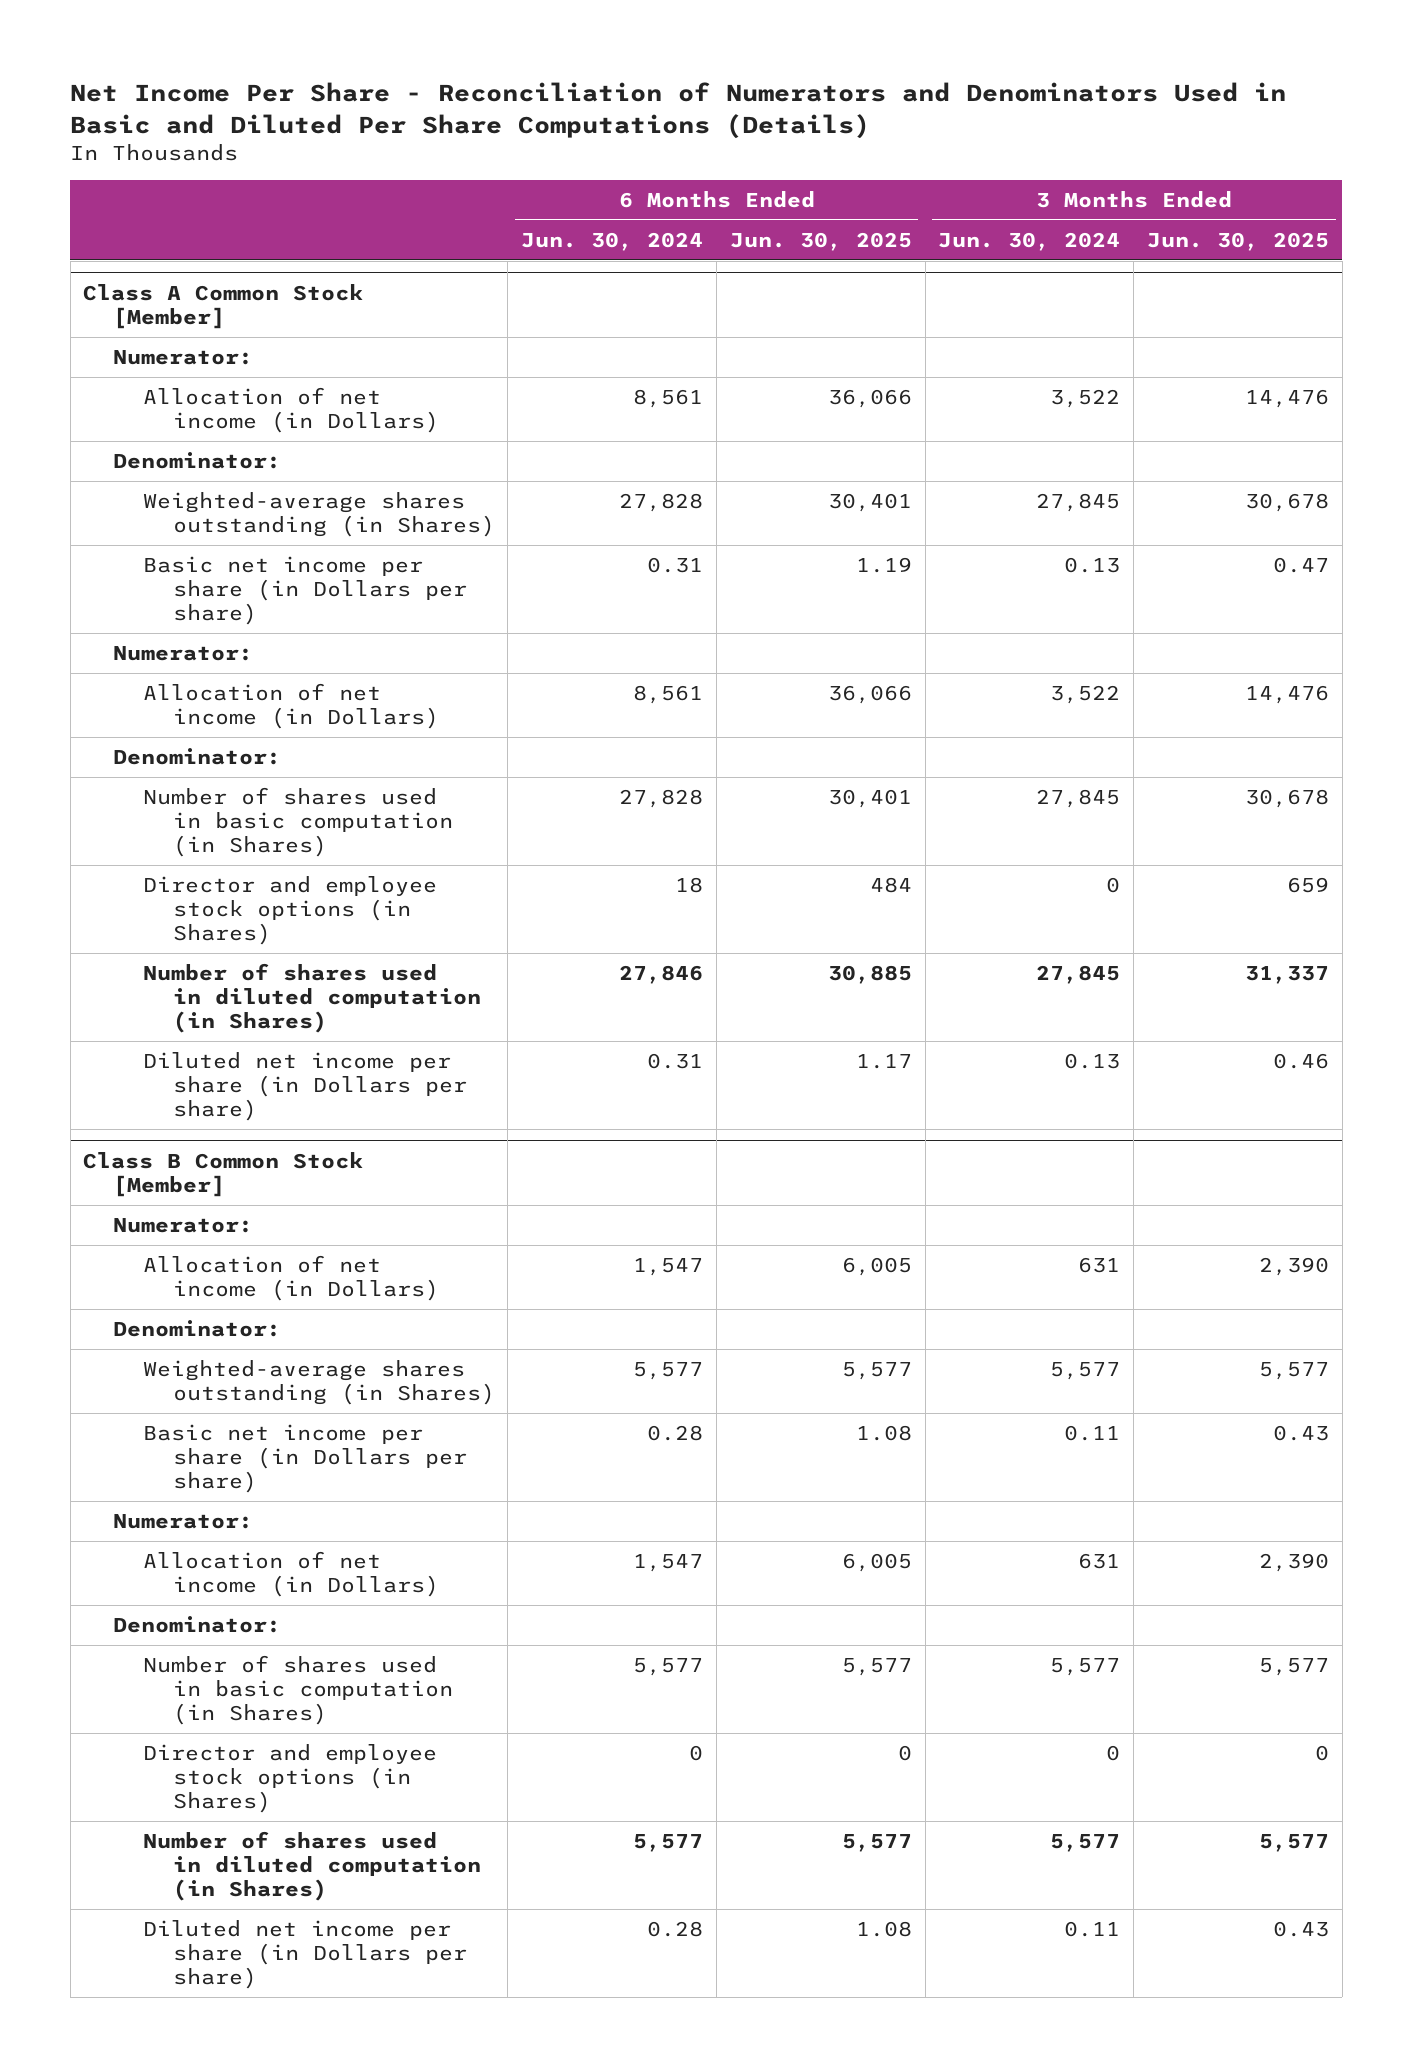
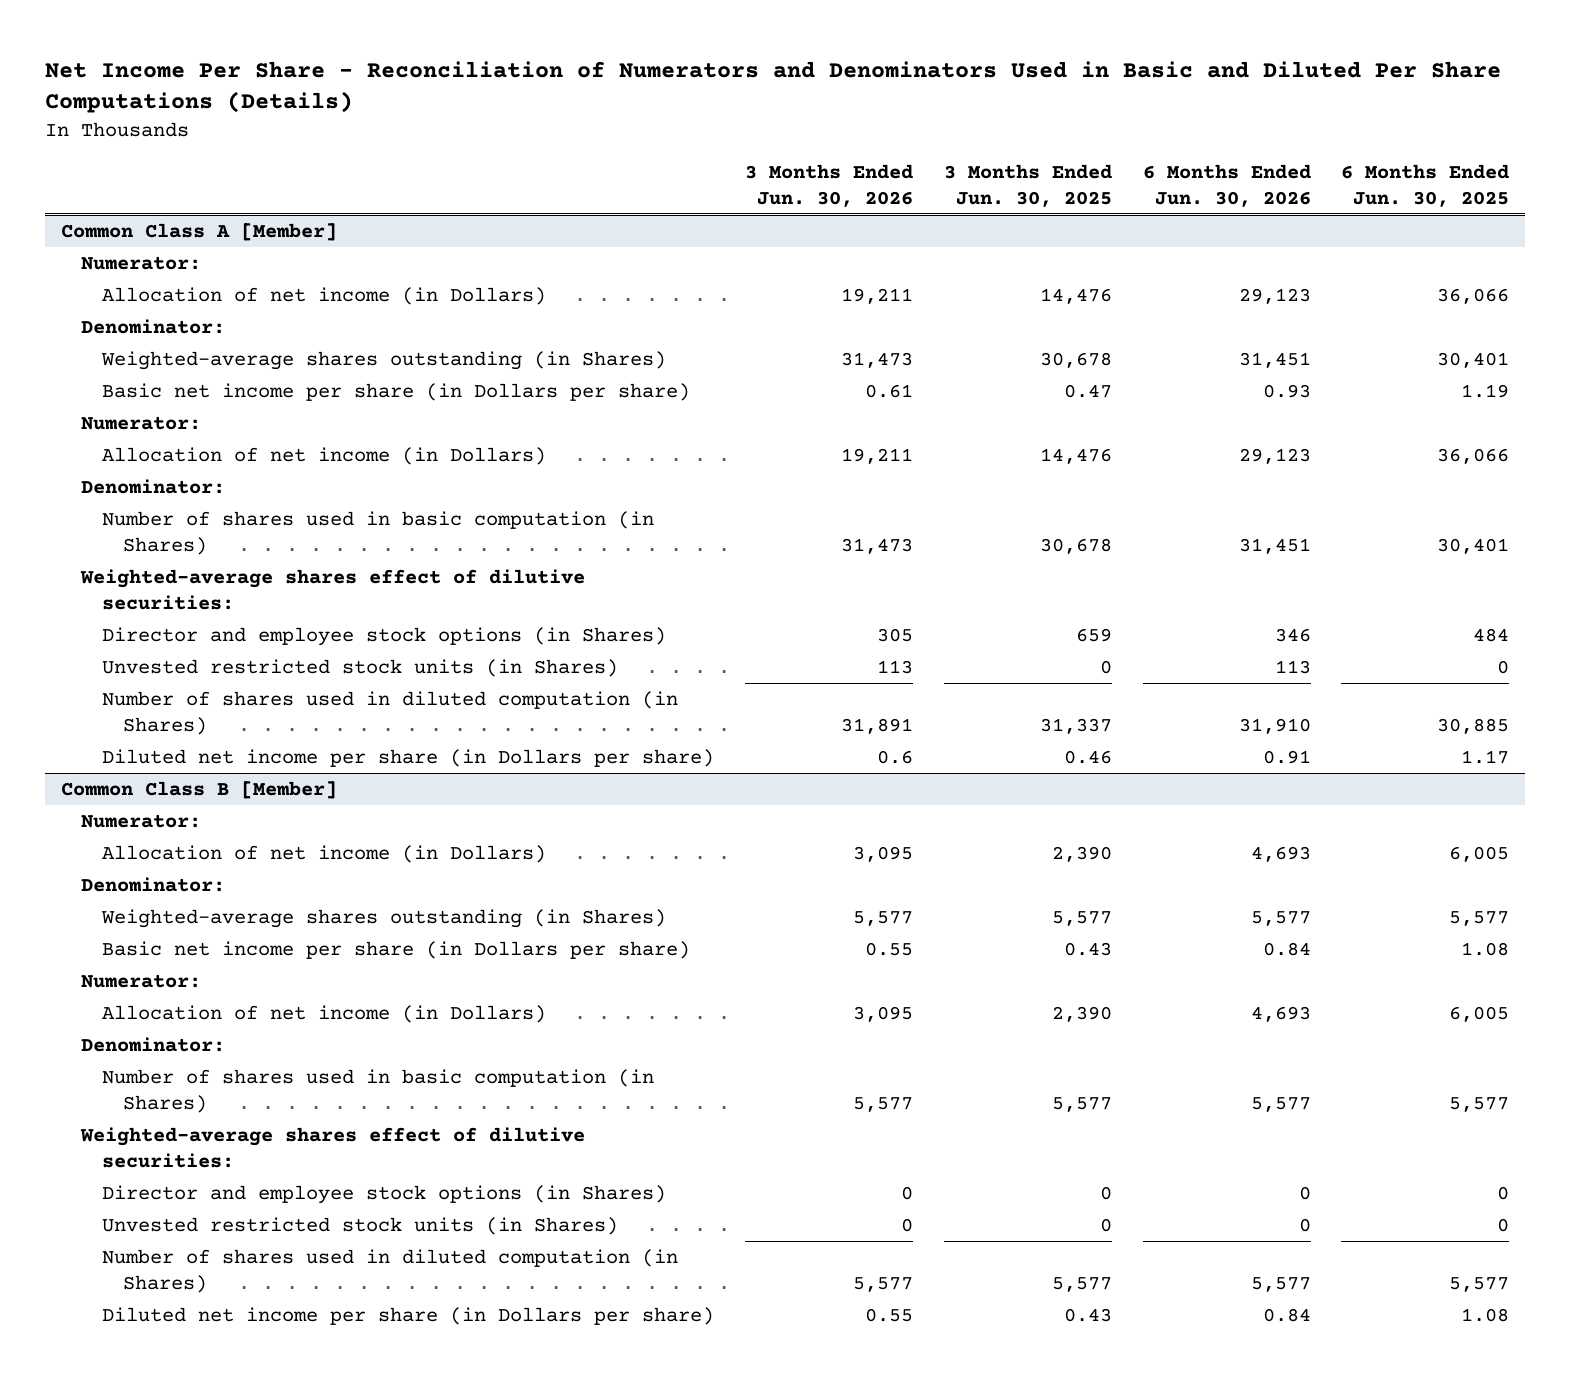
[521,231,704,251] Jun. 30, 2024 -> none
[938,231,1121,251] Jun. 30, 2024 -> none
none -> [745,163,914,207] 3 Months Ended Jun. 30, 2026
none -> [1142,163,1311,207] 6 Months Ended Jun. 30, 2026
[83,283,364,329] Class A Common Stock [Member] -> [60,222,337,241] Common Class A [Member]
none -> [80,568,586,611] Weighted-average shares effect of dilutive securities:
none -> [102,658,619,677] Unvested restricted stock units (in Shares)
[83,1151,364,1197] Class B Common Stock [Member] -> [60,780,337,799] Common Class B [Member]
none -> [80,1126,586,1169] Weighted-average shares effect of dilutive securities:
none -> [102,1216,619,1235] Unvested restricted stock units (in Shares)

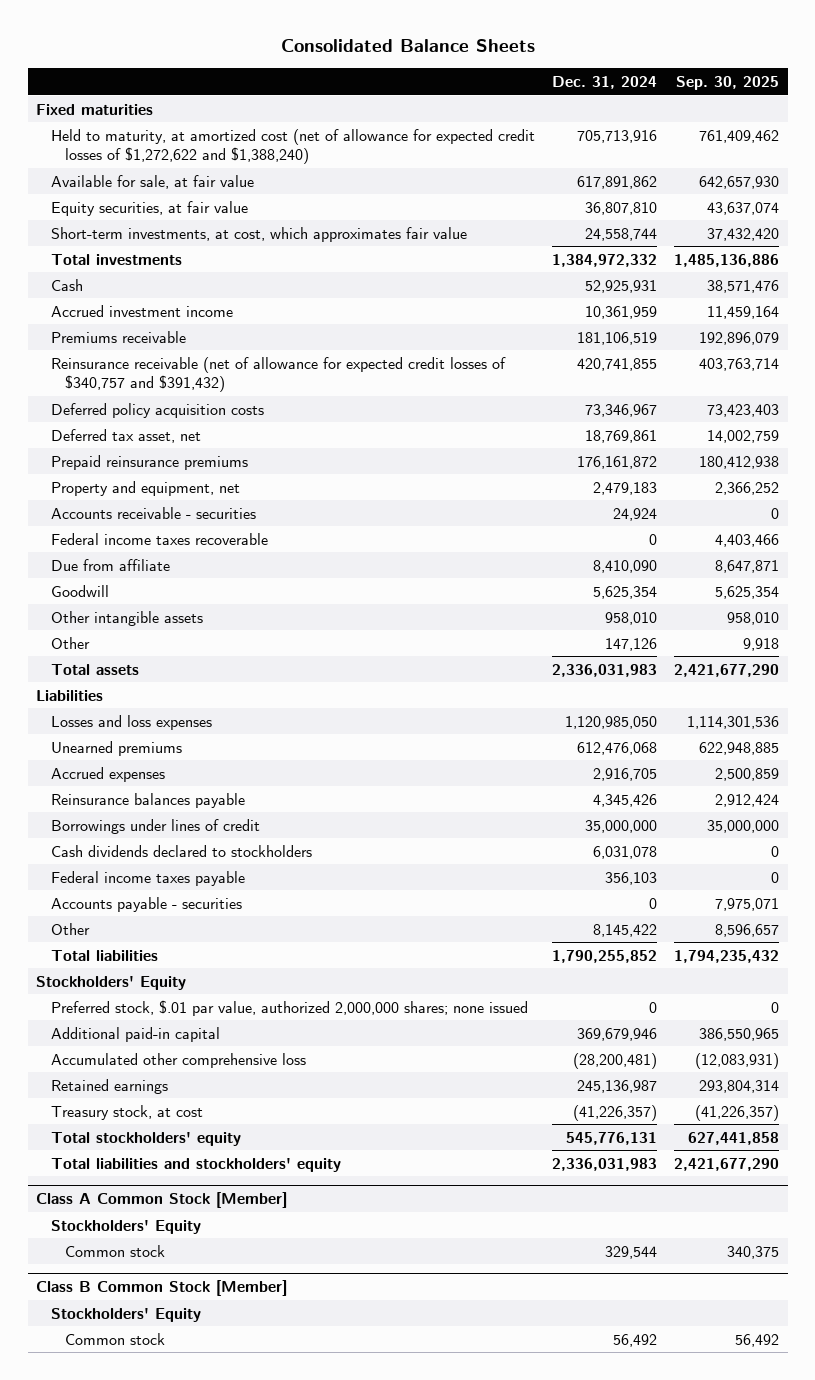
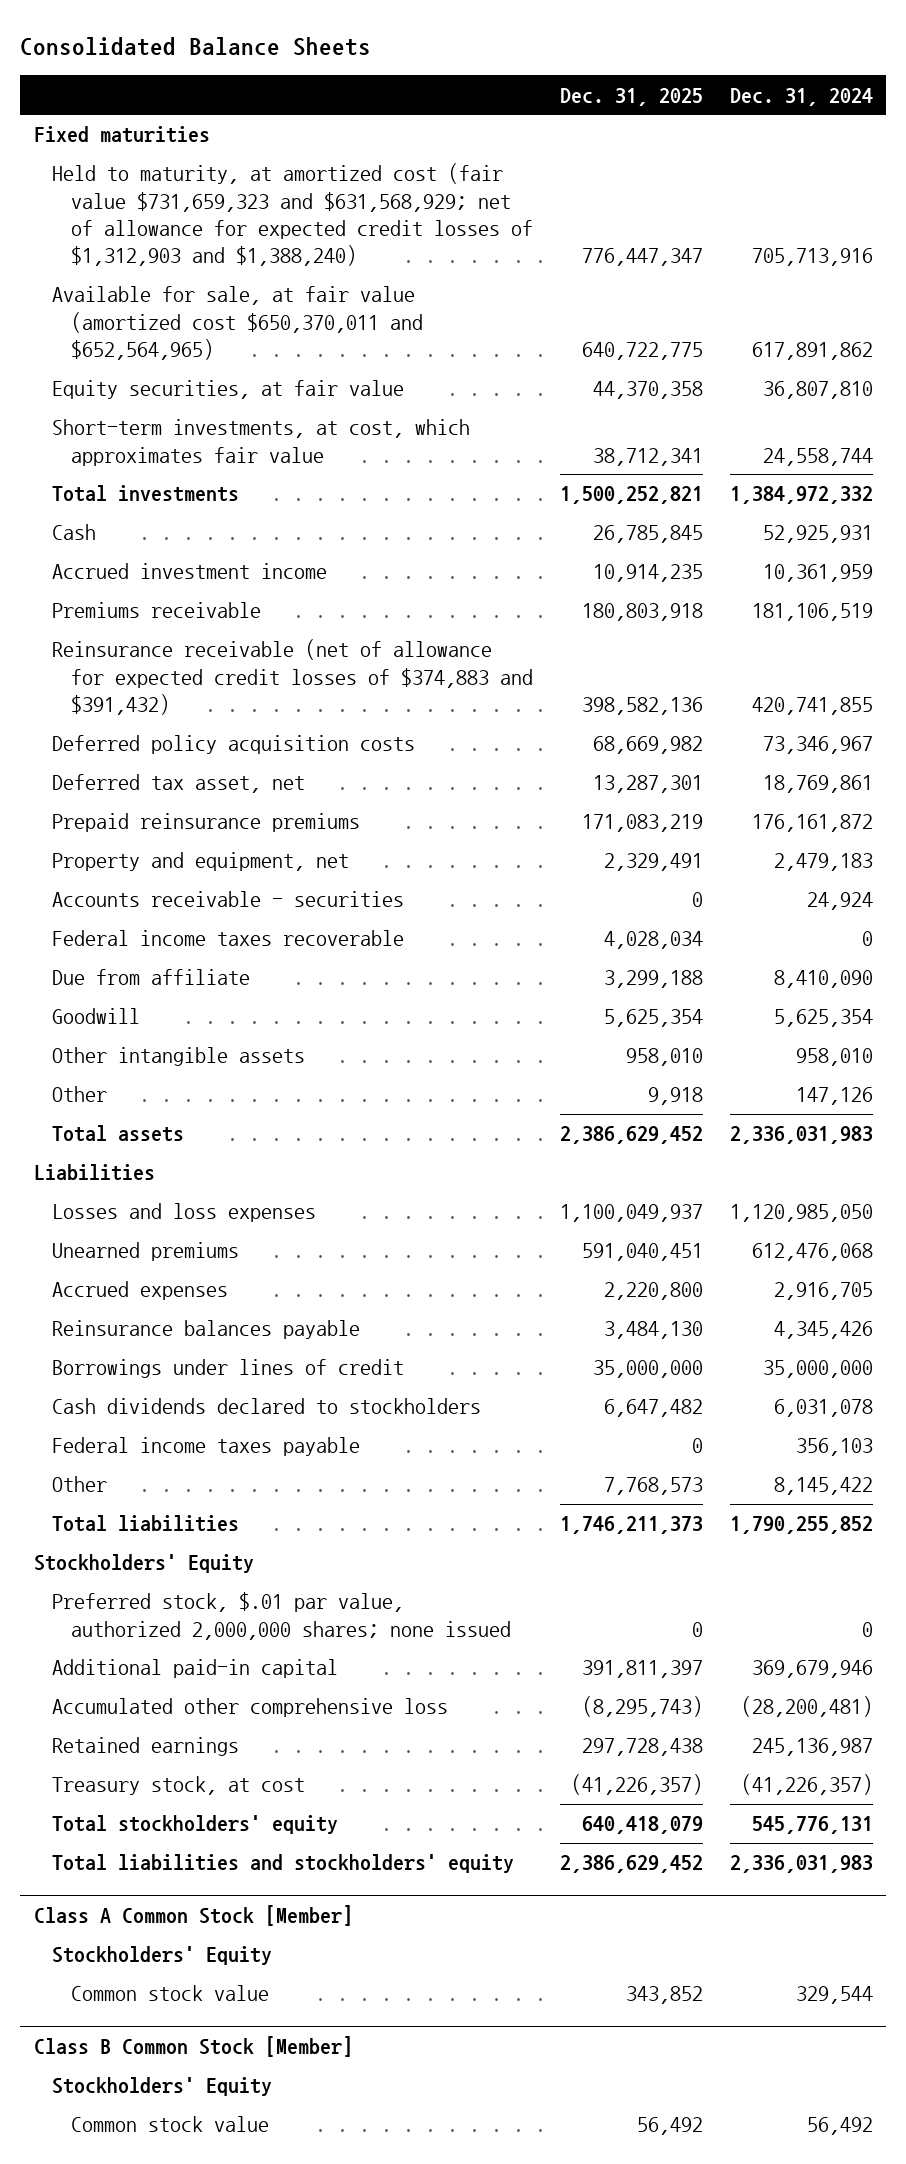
[676,76,780,91] Sep. 30, 2025 -> none
none -> [559,87,703,106] Dec. 31, 2025
[50,128,535,164] Held to maturity, at amortized cost (net of allowance for expected credit losses of $1,272,622 and $1,388,240) -> [52,163,533,267] Held to maturity, at amortized cost (fair value $731,659,323 and $631,568,929; net of allowance for expected credit losses of $1,312,903 and $1,388,240)
[50,174,254,189] Available for sale, at fair value -> [52,286,423,361] Available for sale, at fair value (amortized cost $650,370,011 and $652,564,965)
[50,356,506,392] Reinsurance receivable (net of allowance for expected credit losses of $340,757 and $391,432) -> [52,639,533,716] Reinsurance receivable (net of allowance for expected credit losses of $374,883 and $391,432)
[50,896,242,912] Accounts payable - securities -> none
[64,1244,165,1257] Common stock -> [70,1985,269,2002] Common stock value
[64,1332,165,1345] Common stock -> [70,2116,269,2133] Common stock value

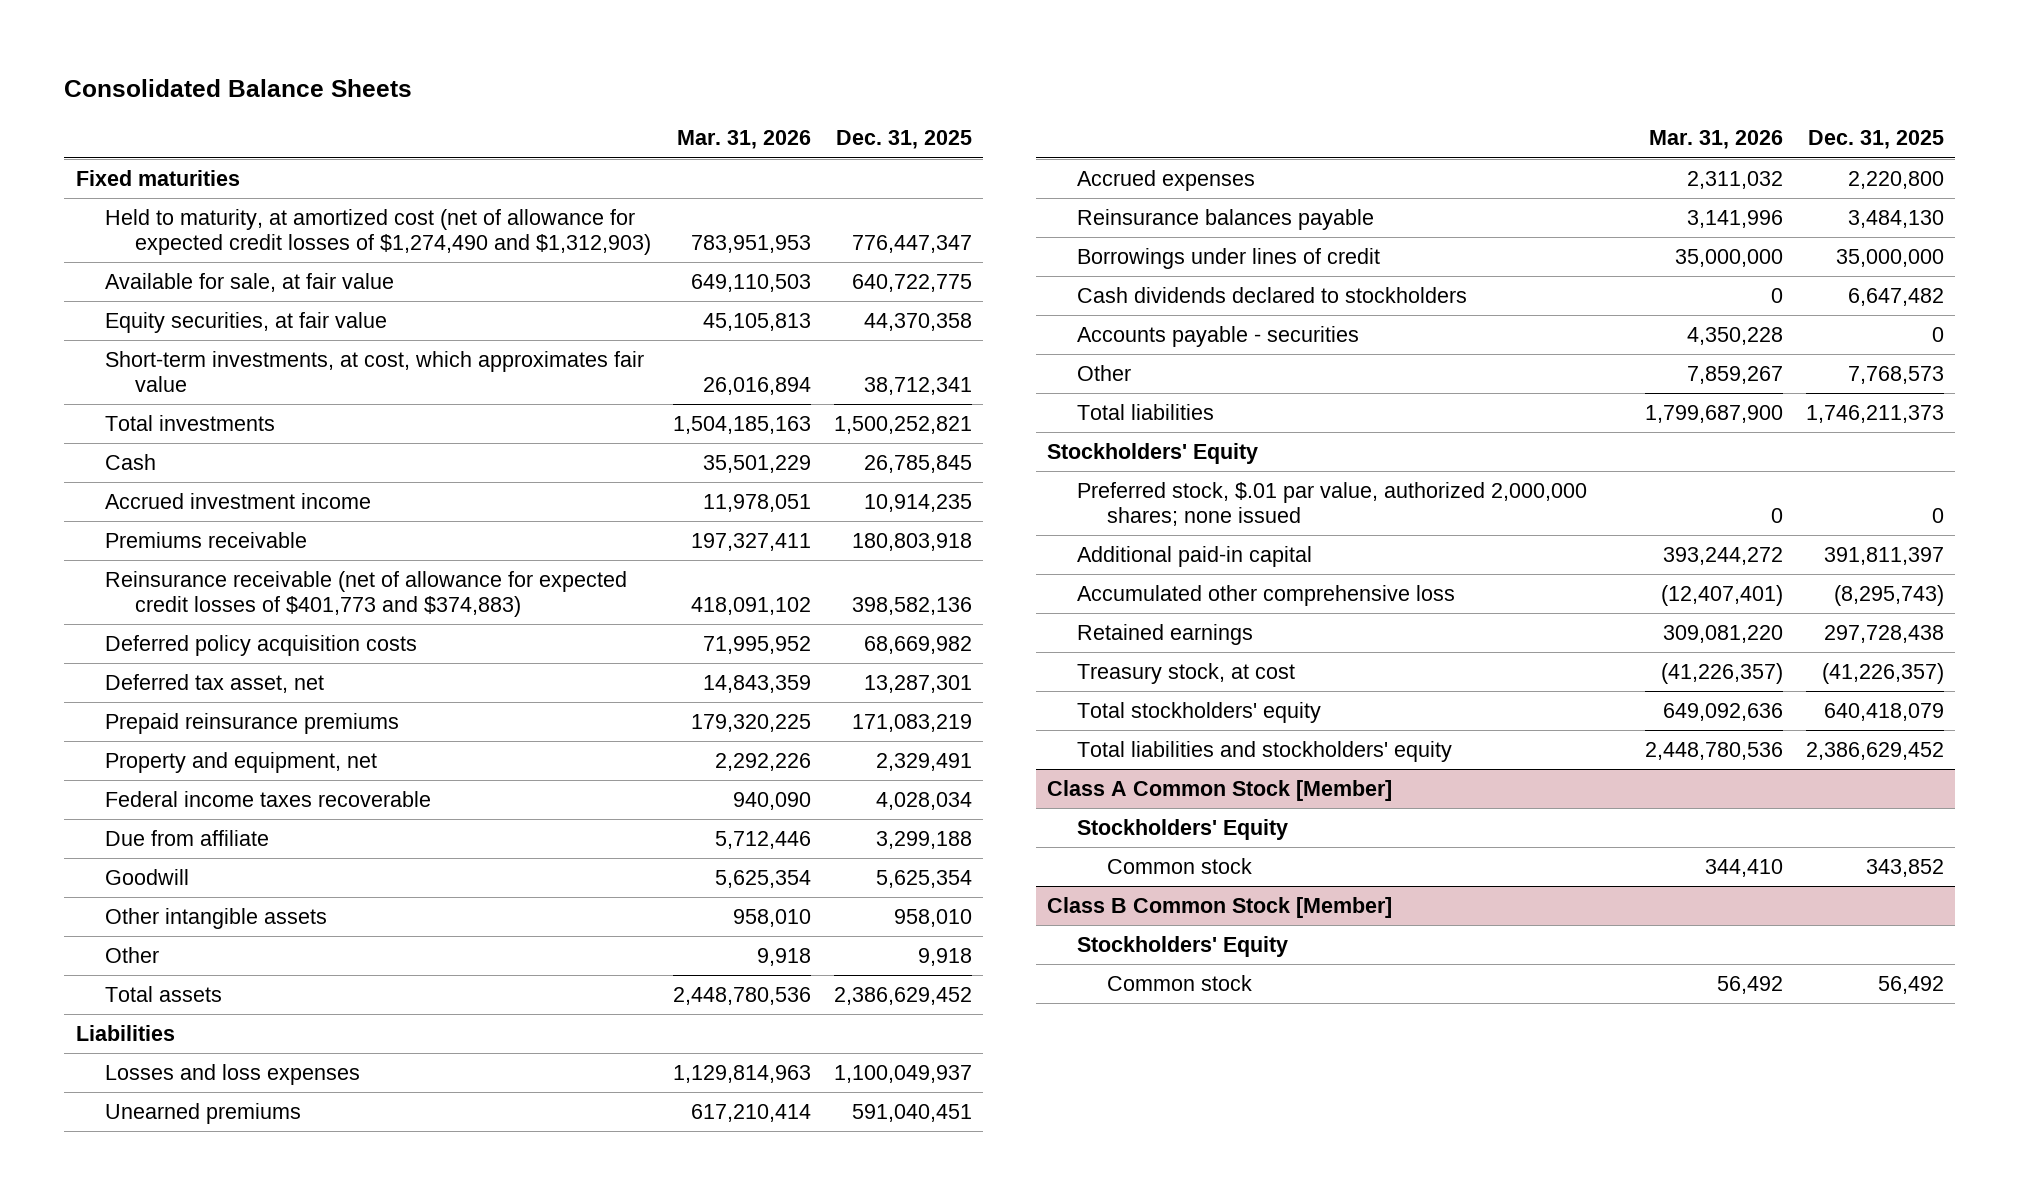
[729,87,873,106] Dec. 31, 2024 -> none
none -> [677,130,812,150] Mar. 31, 2026
[52,163,533,267] Held to maturity, at amortized cost (fair value $731,659,323 and $631,568,929; net of allowance for expected credit losses of $1,312,903 and $1,388,240) -> [105,208,652,256] Held to maturity, at amortized cost (net of allowance for expected credit losses of $1,274,490 and $1,312,903)
[52,286,423,361] Available for sale, at fair value (amortized cost $650,370,011 and $652,564,965) -> [105,272,395,292] Available for sale, at fair value
[52,639,533,716] Reinsurance receivable (net of allowance for expected credit losses of $374,883 and $391,432) -> [105,570,628,618] Reinsurance receivable (net of allowance for expected credit losses of $401,773 and $374,883)
[52,891,405,908] Accounts receivable - securities -> none
[52,1437,361,1457] Federal income taxes payable -> none
none -> [1077,325,1360,347] Accounts payable - securities
[70,1985,269,2002] Common stock value -> [1106,857,1252,874] Common stock
[70,2116,269,2133] Common stock value -> [1106,974,1252,991] Common stock

